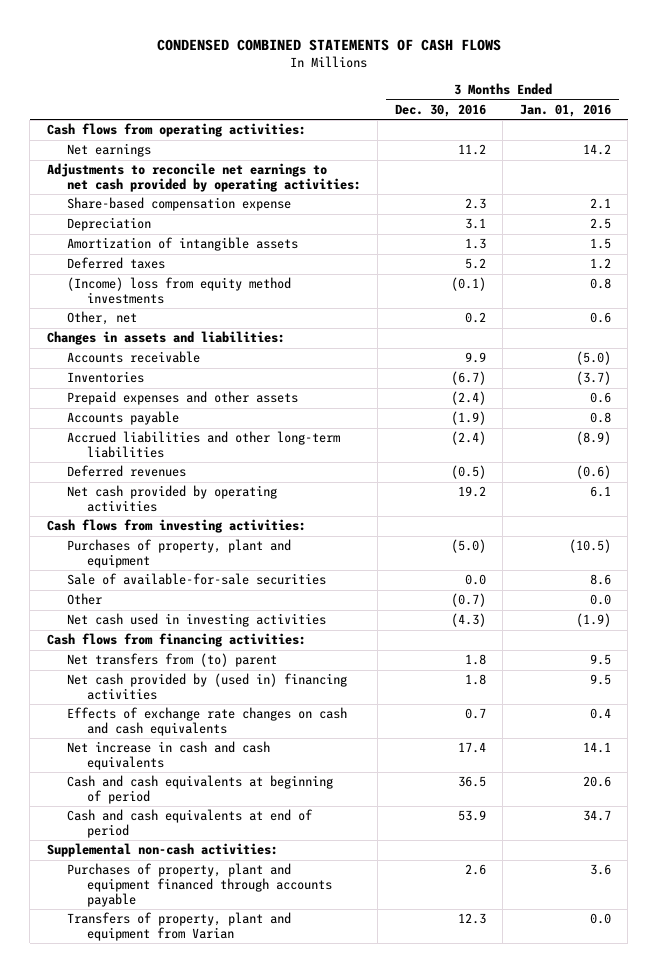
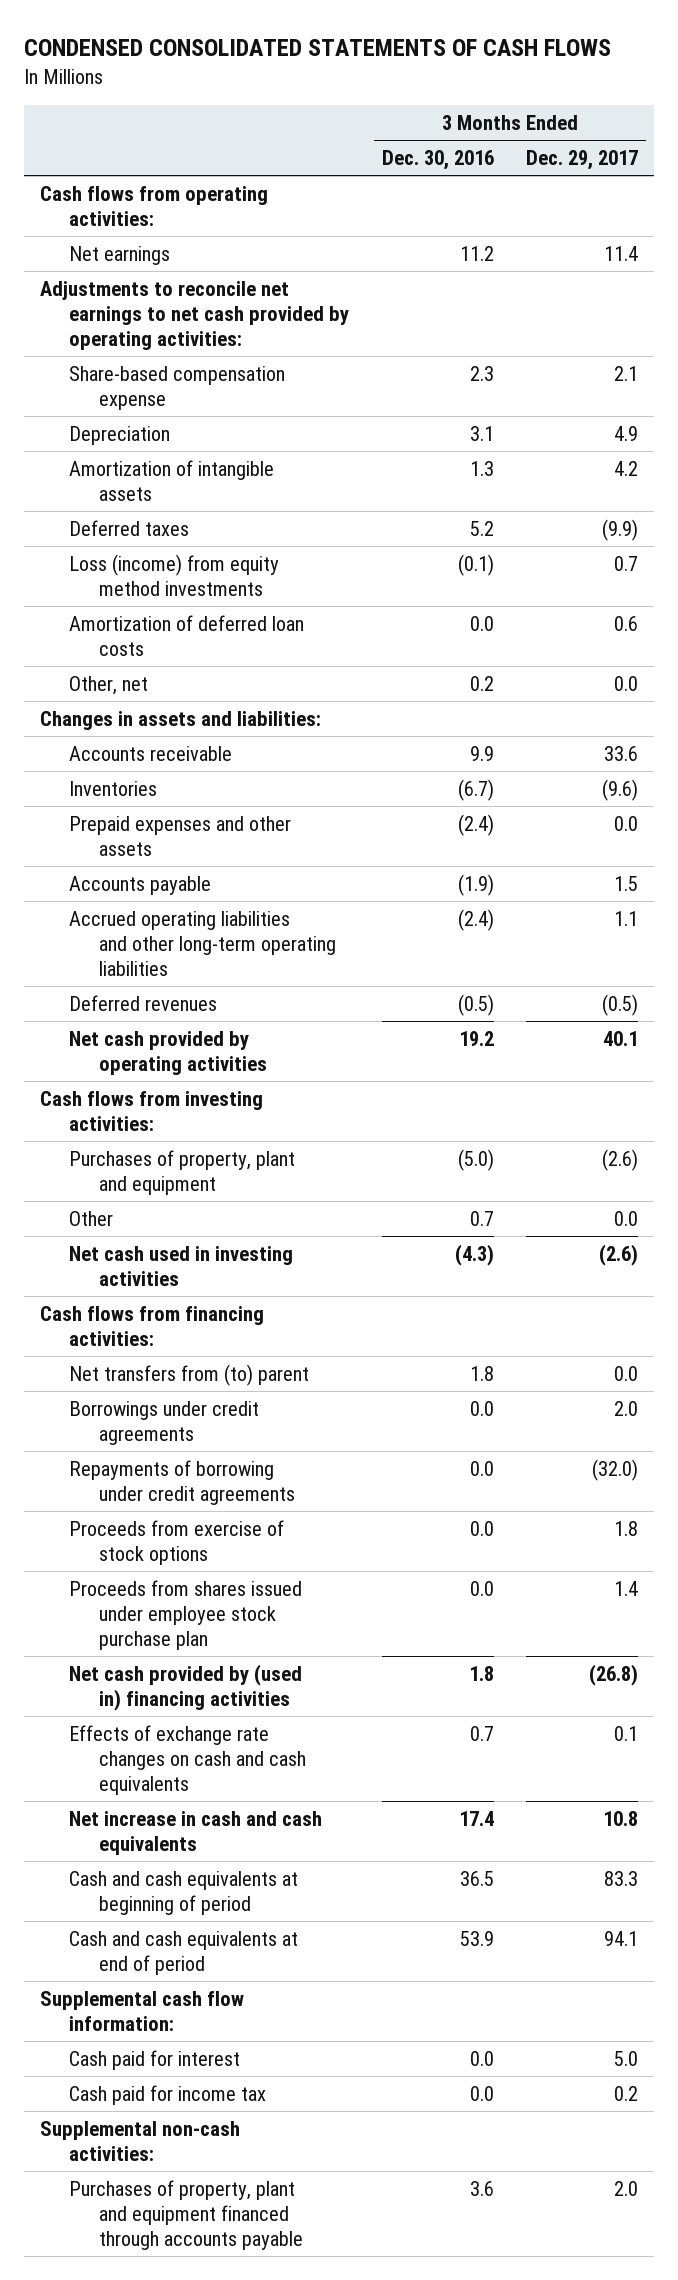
[156,38,501,51] CONDENSED COMBINED STATEMENTS OF CASH FLOWS -> [24,39,612,57] CONDENSED CONSOLIDATED STATEMENTS OF CASH FLOWS
[519,103,611,117] Jan. 01, 2016 -> none
none -> [525,149,638,170] Dec. 29, 2017
[66,277,291,305] (Income) loss from equity method investments -> [69,553,280,596] Loss (income) from equity method investments
none -> [69,614,305,656] Amortization of deferred loan costs
[66,431,340,459] Accrued liabilities and other long-term liabilities -> [69,910,336,977] Accrued operating liabilities and other long-term operating liabilities
[66,573,326,586] Sale of available-for-sale securities -> none
[450,593,486,608] (0.7) -> [469,1210,494,1226] 0.7
none -> [69,1400,260,1445] Borrowings under credit agreements
none -> [69,1459,295,1505] Repayments of borrowing under credit agreements
none -> [69,1519,285,1565] Proceeds from exercise of stock options
none -> [69,1579,303,1651] Proceeds from shares issued under employee stock purchase plan
none -> [40,1990,245,2031] Supplemental cash flow information:
none -> [69,2049,241,2070] Cash paid for interest
none -> [69,2084,267,2105] Cash paid for income tax
[66,912,291,942] Transfers of property, plant and equipment from Varian -> none
[464,864,486,876] 2.6 -> [469,2180,494,2196] 3.6

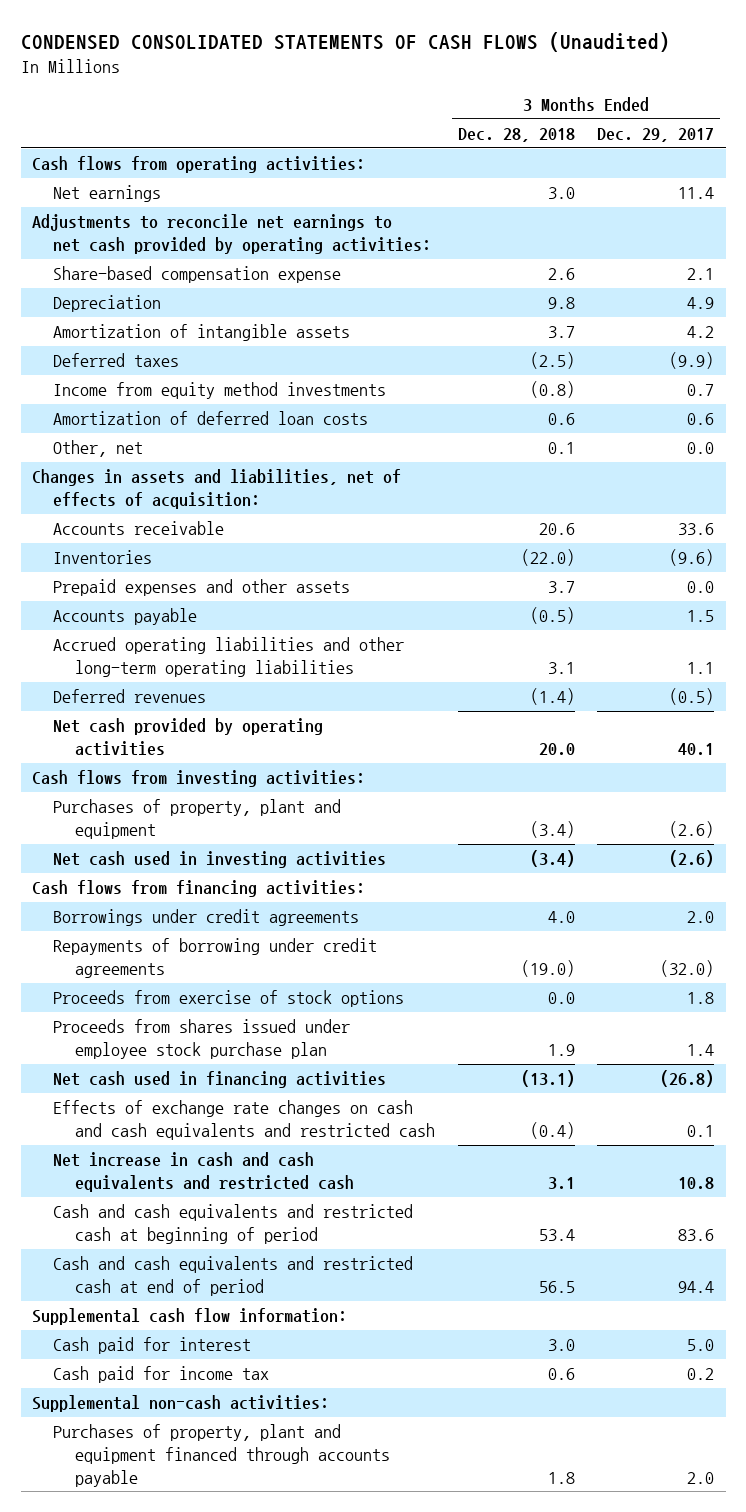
[24,39,612,57] CONDENSED CONSOLIDATED STATEMENTS OF CASH FLOWS -> [20,32,670,53] CONDENSED CONSOLIDATED STATEMENTS OF CASH FLOWS (Unaudited)
[381,149,494,170] Dec. 30, 2016 -> none
none -> [457,128,575,143] Dec. 28, 2018
[69,553,280,596] Loss (income) from equity method investments -> [53,382,387,400] Income from equity method investments
[40,710,322,730] Changes in assets and liabilities: -> [32,469,402,509] Changes in assets and liabilities, net of effects of acquisition:
[69,1210,114,1226] Other -> none
[69,1363,310,1386] Net transfers from (to) parent -> none
[69,1663,303,1711] Net cash provided by (used in) financing activities -> [53,1071,387,1089] Net cash used in financing activities
[69,1724,306,1796] Effects of exchange rate changes on cash and cash equivalents -> [53,1100,435,1140] Effects of exchange rate changes on cash and cash equivalents and restricted cash
[69,1810,323,1855] Net increase in cash and cash equivalents -> [53,1152,354,1192] Net increase in cash and cash equivalents and restricted cash
[69,1870,299,1915] Cash and cash equivalents at beginning of period -> [53,1204,414,1244] Cash and cash equivalents and restricted cash at beginning of period
[603,1870,638,1886] 83.3 -> [678,1228,715,1241] 83.6
[69,1930,299,1975] Cash and cash equivalents at end of period -> [53,1256,414,1296] Cash and cash equivalents and restricted cash at end of period
[603,1930,638,1946] 94.1 -> [678,1280,715,1293] 94.4

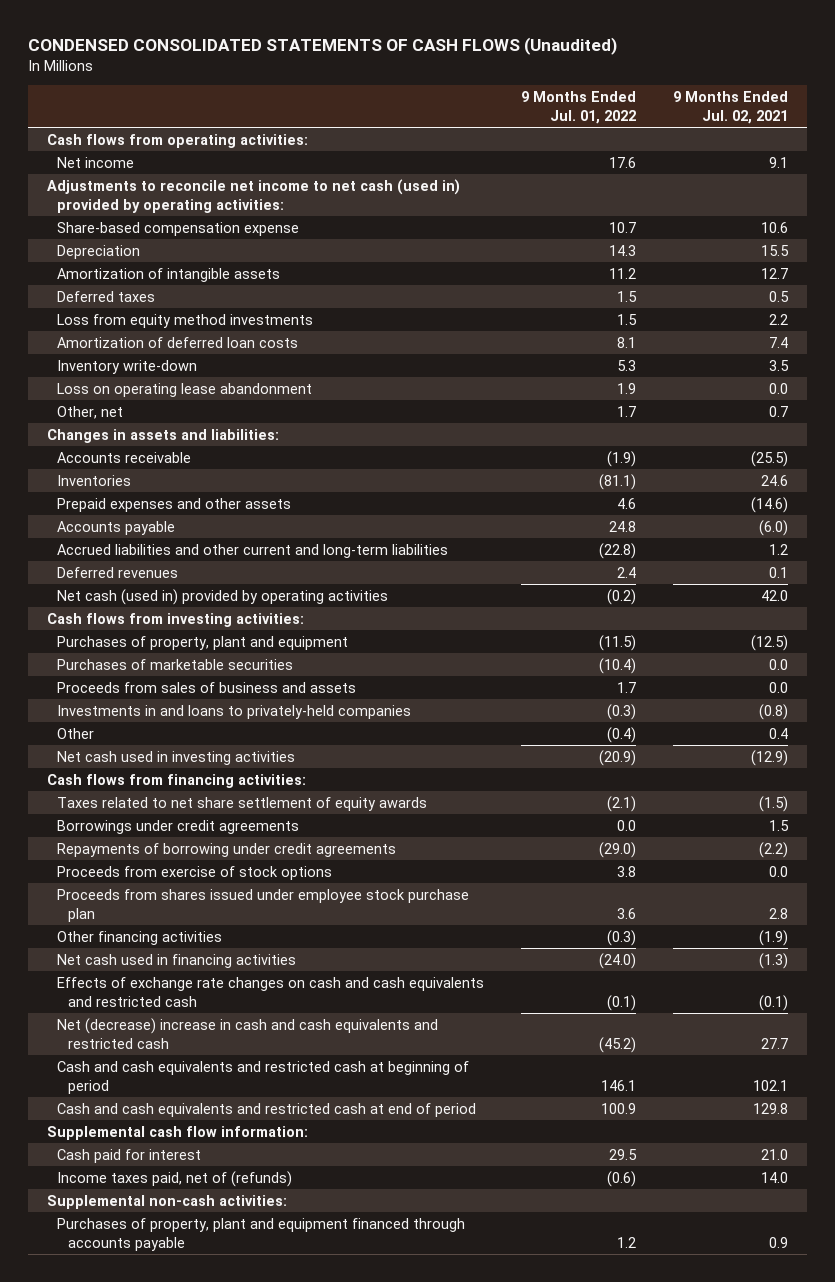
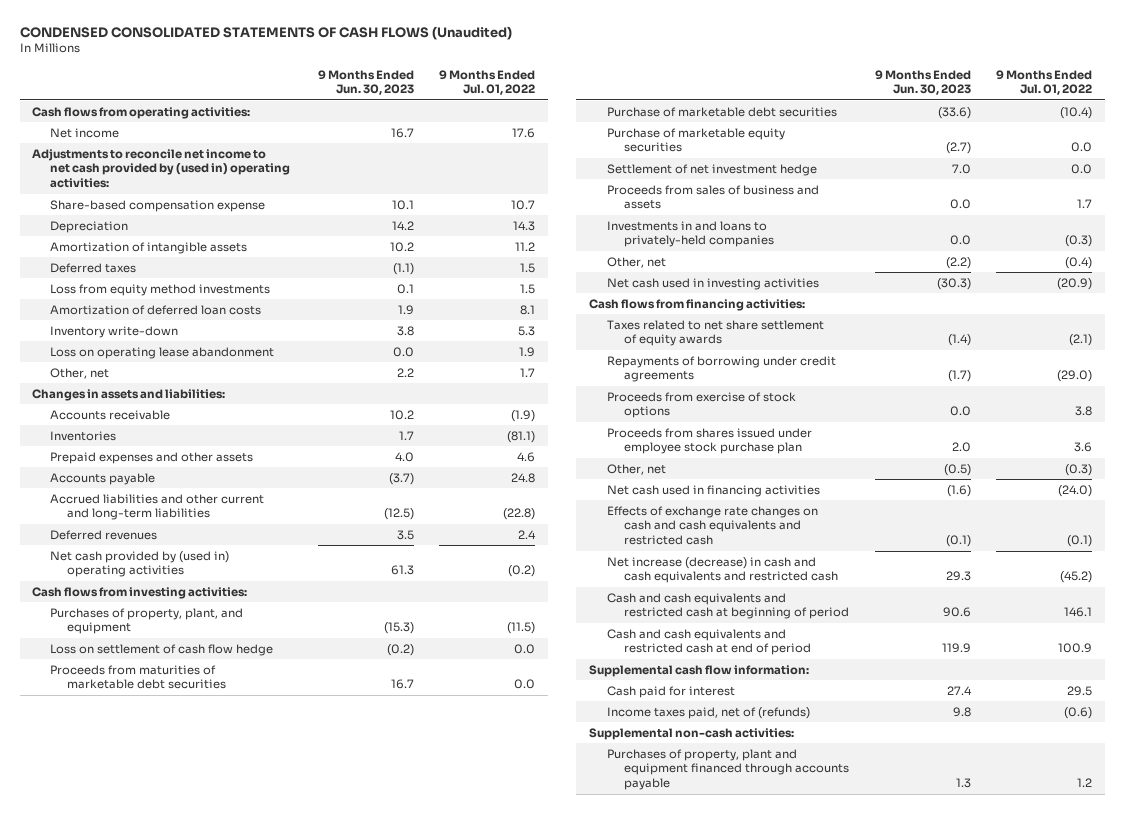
[673,90,789,124] 9 Months Ended Jul. 02, 2021 -> none
none -> [317,69,414,96] 9 Months Ended Jun. 30, 2023
[46,178,460,213] Adjustments to reconcile net income to net cash (used in) provided by operating activities: -> [32,148,290,188] Adjustments to reconcile net income to net cash provided by (used in) operating activities:
[57,588,389,605] Net cash (used in) provided by operating activities -> [49,550,229,578] Net cash provided by (used in) operating activities
[57,635,349,650] Purchases of property, plant and equipment -> [49,607,243,635] Purchases of property, plant, and equipment
none -> [49,643,273,656] Loss on settlement of cash flow hedge
none -> [49,664,227,690] Proceeds from maturities of marketable debt securities
[57,658,294,670] Purchases of marketable securities -> [606,106,837,117] Purchase of marketable debt securities
none -> [606,127,785,153] Purchase of marketable equity securities
none -> [606,163,817,176] Settlement of net investment hedge
[57,727,95,739] Other -> [606,256,666,268] Other, net
[57,819,300,834] Borrowings under credit agreements -> none
[57,930,223,945] Other financing activities -> [606,463,666,475] Other, net
[57,1017,439,1049] Net (decrease) increase in cash and cash equivalents and restricted cash -> [606,556,839,584] Net increase (decrease) in cash and cash equivalents and restricted cash

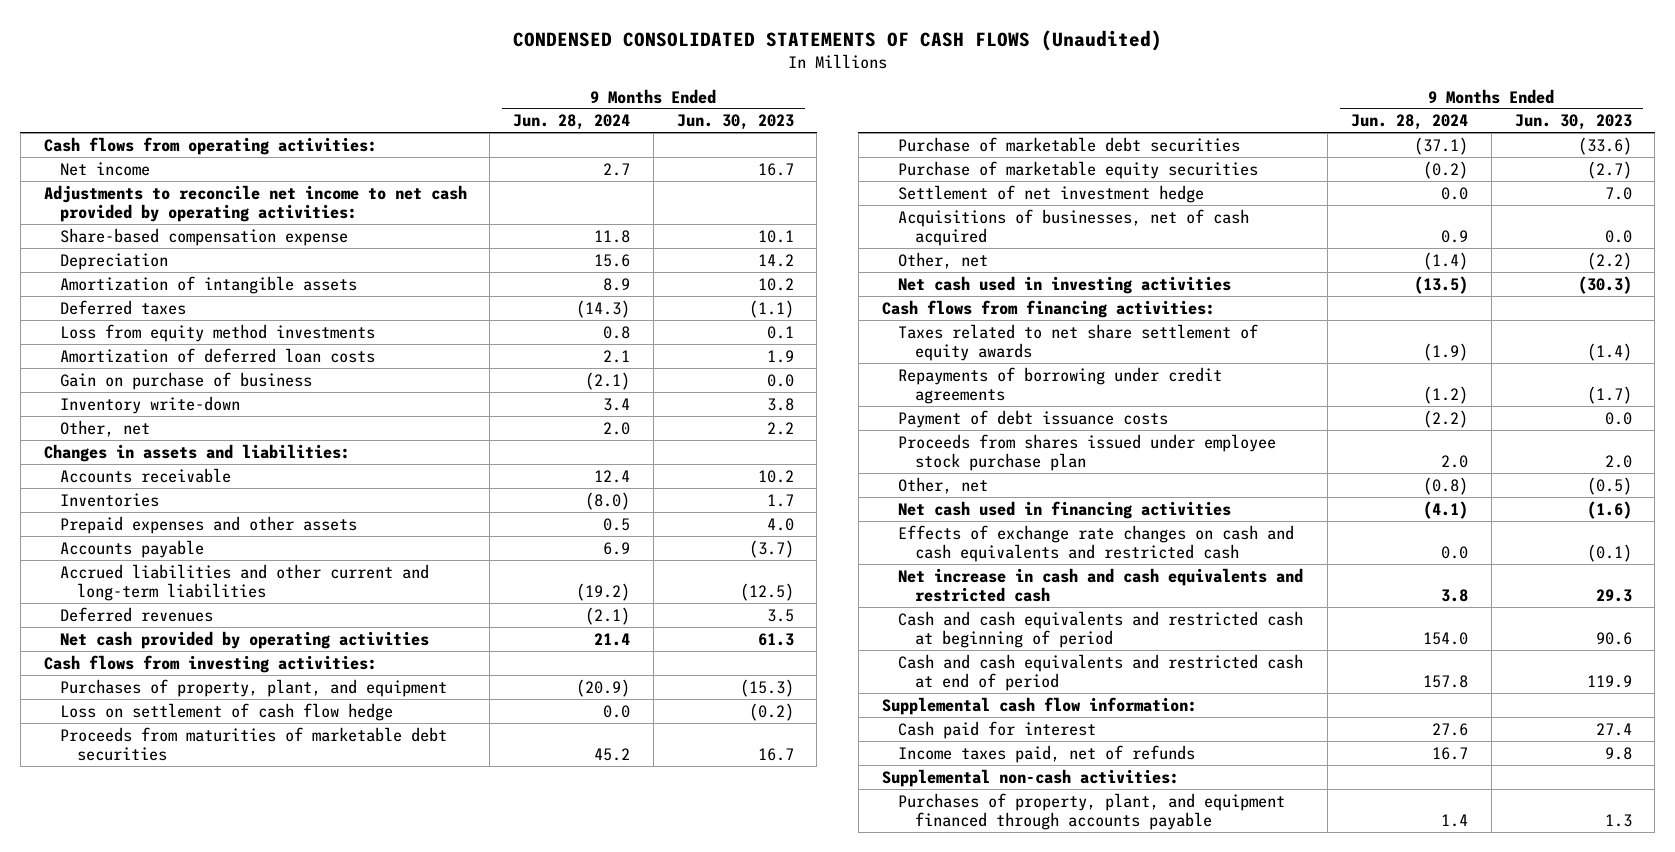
[439,69,536,96] 9 Months Ended Jul. 01, 2022 -> none
none -> [513,114,631,131] Jun. 28, 2024
[32,148,290,188] Adjustments to reconcile net income to net cash provided by (used in) operating activities: -> [43,184,467,223] Adjustments to reconcile net income to net cash provided by operating activities:
none -> [60,371,313,390] Gain on purchase of business
[49,346,274,359] Loss on operating lease abandonment -> none
[49,550,229,578] Net cash provided by (used in) operating activities -> [60,630,430,649] Net cash provided by operating activities
[606,184,819,210] Proceeds from sales of business and assets -> none
[606,220,775,248] Investments in and loans to privately-held companies -> none
none -> [898,208,1250,247] Acquisitions of businesses, net of cash acquired
[606,391,796,419] Proceeds from exercise of stock options -> none
none -> [898,409,1169,428] Payment of debt issuance costs
[606,556,839,584] Net increase (decrease) in cash and cash equivalents and restricted cash -> [898,567,1304,603] Net increase in cash and cash equivalents and restricted cash
[606,706,810,719] Income taxes paid, net of (refunds) -> [898,744,1196,763] Income taxes paid, net of refunds
[606,748,850,790] Purchases of property, plant and equipment financed through accounts payable -> [898,792,1286,831] Purchases of property, plant, and equipment financed through accounts payable

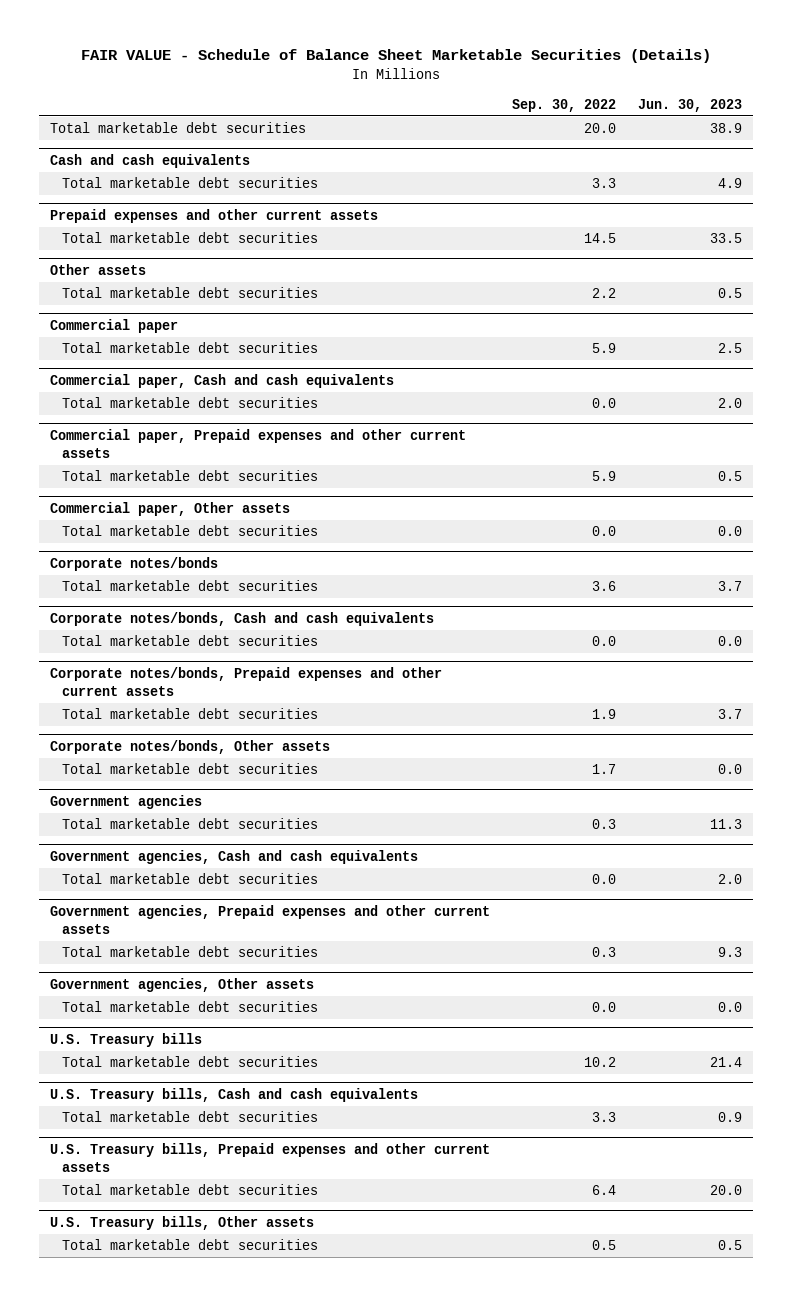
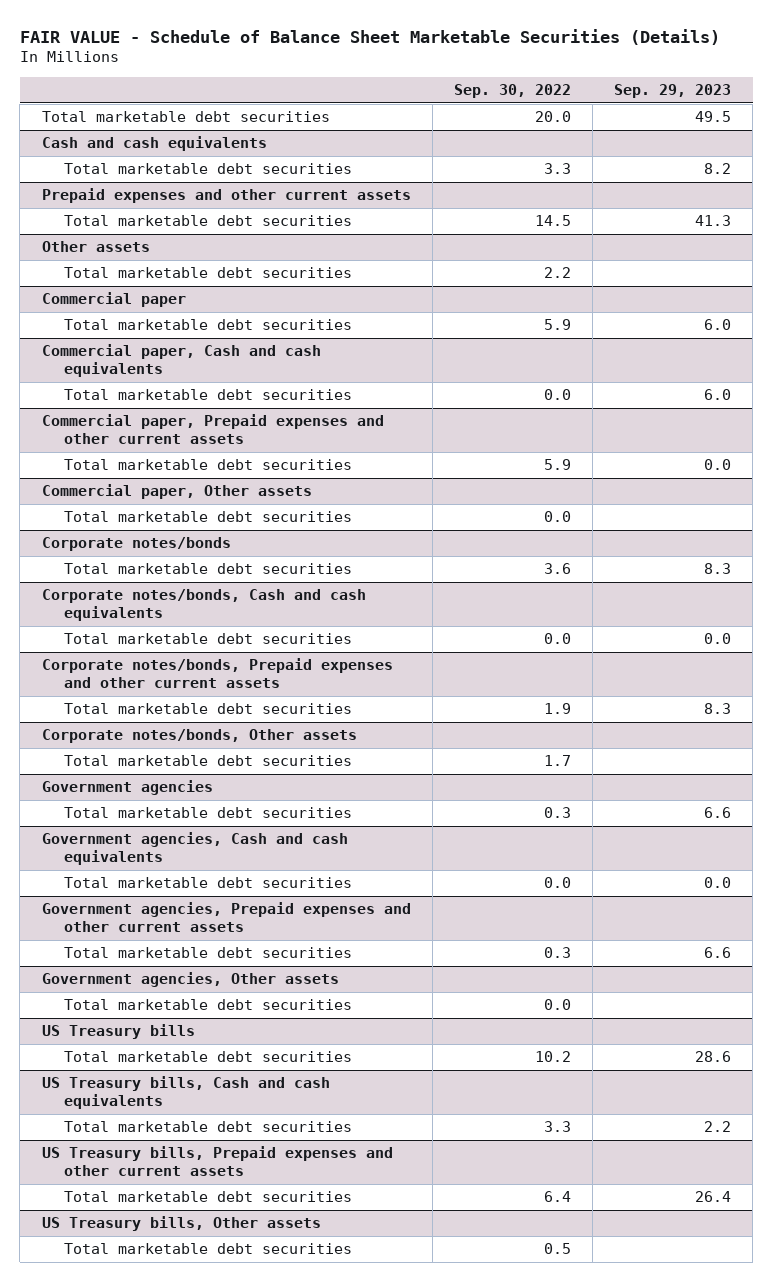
[638,98,743,112] Jun. 30, 2023 -> none
none -> [613,84,731,99] Sep. 29, 2023
[50,1033,203,1048] U.S. Treasury bills -> [41,1024,195,1040] US Treasury bills
[50,1088,419,1103] U.S. Treasury bills, Cash and cash equivalents -> [41,1076,330,1110] US Treasury bills, Cash and cash equivalents
[50,1143,491,1172] U.S. Treasury bills, Prepaid expenses and other current assets -> [41,1146,393,1177] US Treasury bills, Prepaid expenses and other current assets
[50,1216,315,1231] U.S. Treasury bills, Other assets -> [41,1216,321,1232] US Treasury bills, Other assets

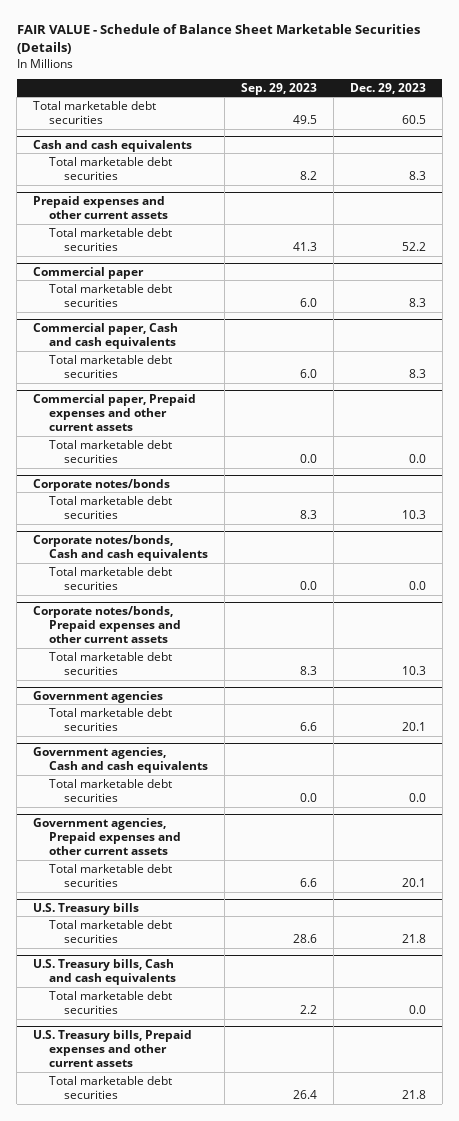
[453,84,571,99] Sep. 30, 2022 -> none
none -> [349,82,426,94] Dec. 29, 2023
[41,241,150,253] Other assets -> none
[63,267,352,279] Total marketable debt securities -> none
[41,484,312,500] Commercial paper, Other assets -> none
[63,511,352,523] Total marketable debt securities -> none
[41,729,357,744] Corporate notes/bonds, Other assets -> none
[63,755,352,767] Total marketable debt securities -> none
[41,972,339,988] Government agencies, Other assets -> none
[63,999,352,1011] Total marketable debt securities -> none
[41,1024,195,1040] US Treasury bills -> [33,902,140,915] U.S. Treasury bills
[41,1076,330,1110] US Treasury bills, Cash and cash equivalents -> [33,958,176,986] U.S. Treasury bills, Cash and cash equivalents
[41,1146,393,1177] US Treasury bills, Prepaid expenses and other current assets -> [33,1029,193,1068] U.S. Treasury bills, Prepaid expenses and other current assets
[41,1216,321,1232] US Treasury bills, Other assets -> none
[63,1243,352,1255] Total marketable debt securities -> none

